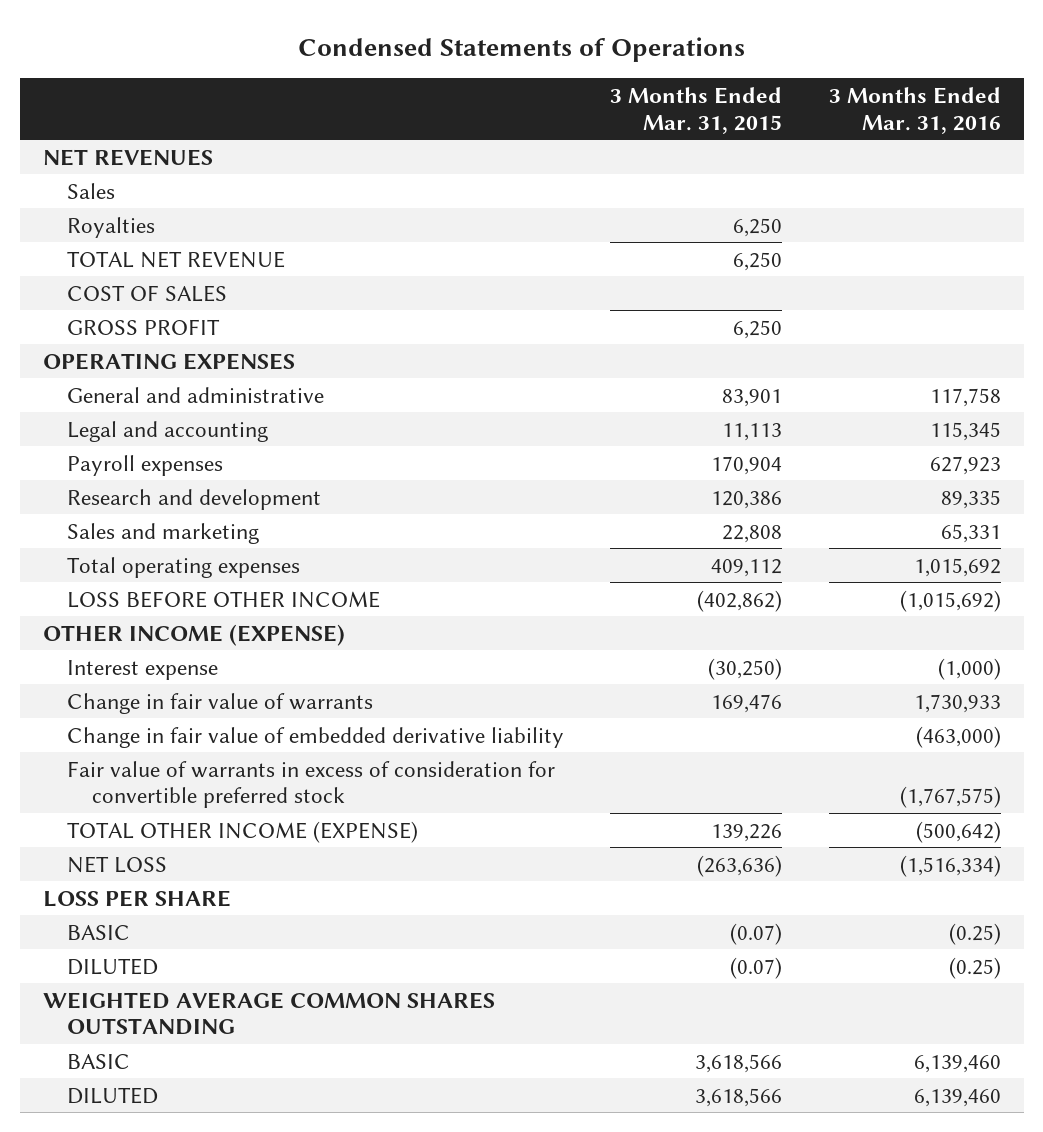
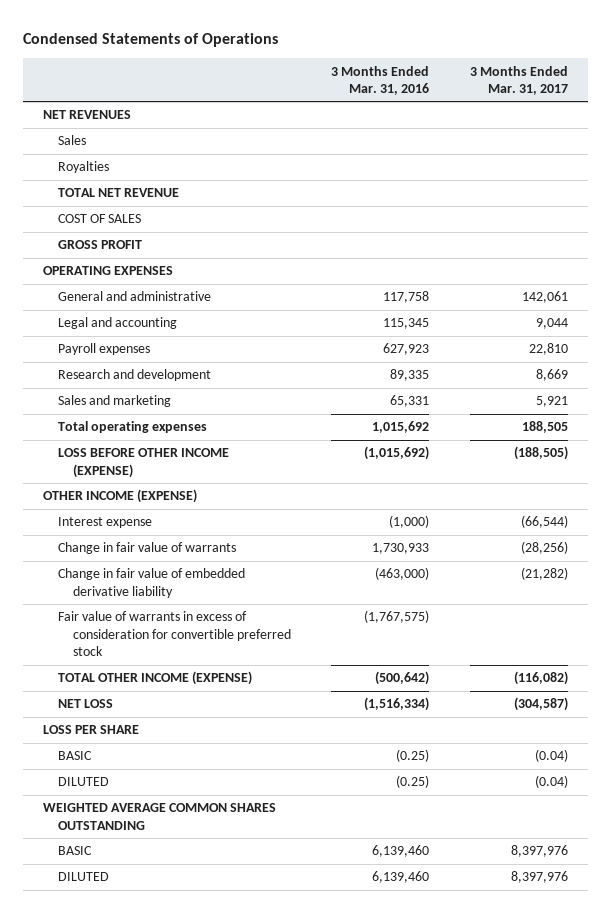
[610,87,783,134] 3 Months Ended Mar. 31, 2015 -> none
none -> [469,65,568,96] 3 Months Ended Mar. 31, 2017
[67,590,381,608] LOSS BEFORE OTHER INCOME -> [57,448,229,478] LOSS BEFORE OTHER INCOME (EXPENSE)

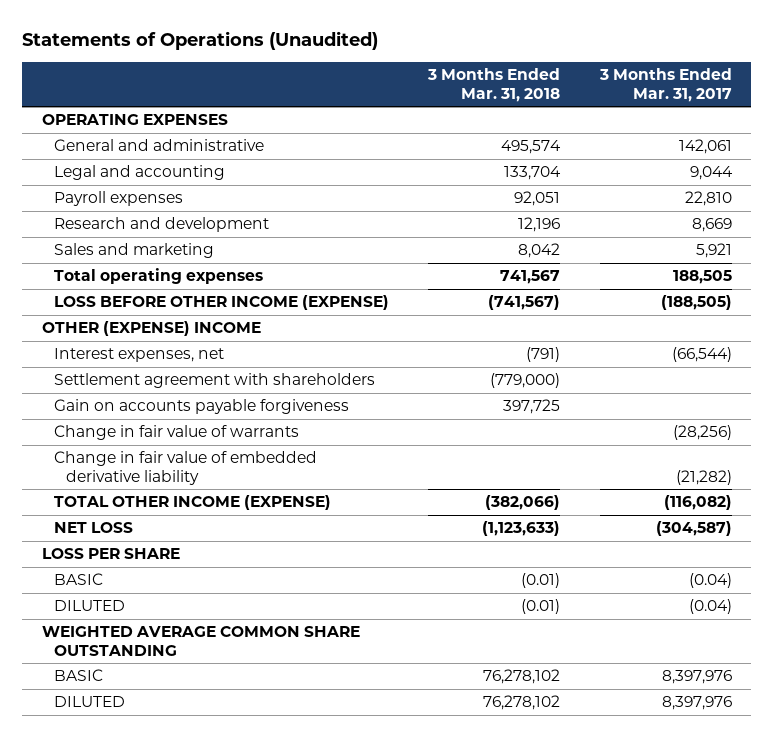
[22,33,278,48] Condensed Statements of Operations -> [22,31,379,51] Statements of Operations (Unaudited)
[331,65,430,96] 3 Months Ended Mar. 31, 2016 -> none
none -> [427,68,561,102] 3 Months Ended Mar. 31, 2018
[42,110,131,120] NET REVENUES -> none
[57,135,86,146] Sales -> none
[57,161,109,174] Royalties -> none
[57,188,179,198] TOTAL NET REVENUE -> none
[57,214,141,224] COST OF SALES -> none
[57,240,142,250] GROSS PROFIT -> none
[42,489,197,504] OTHER INCOME (EXPENSE) -> [41,321,261,337] OTHER (EXPENSE) INCOME
[57,517,152,529] Interest expense -> [54,348,225,363] Interest expenses, net
none -> [54,373,376,389] Settlement agreement with shareholders
none -> [54,399,350,415] Gain on accounts payable forgiveness
[57,611,291,657] Fair value of warrants in excess of consideration for convertible preferred stock -> none
[42,803,276,830] WEIGHTED AVERAGE COMMON SHARES OUTSTANDING -> [41,626,360,656] WEIGHTED AVERAGE COMMON SHARE OUTSTANDING

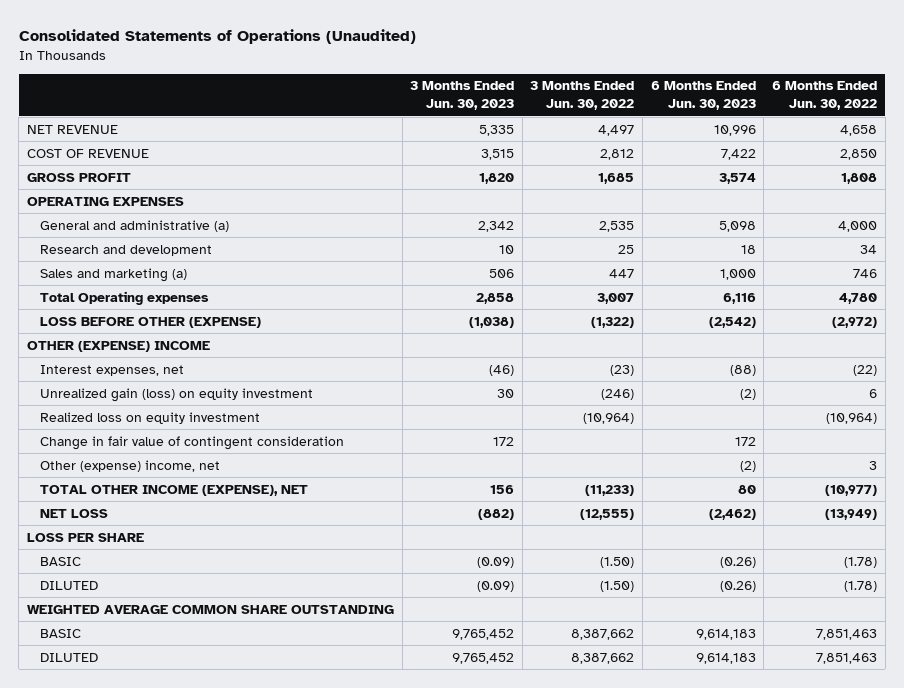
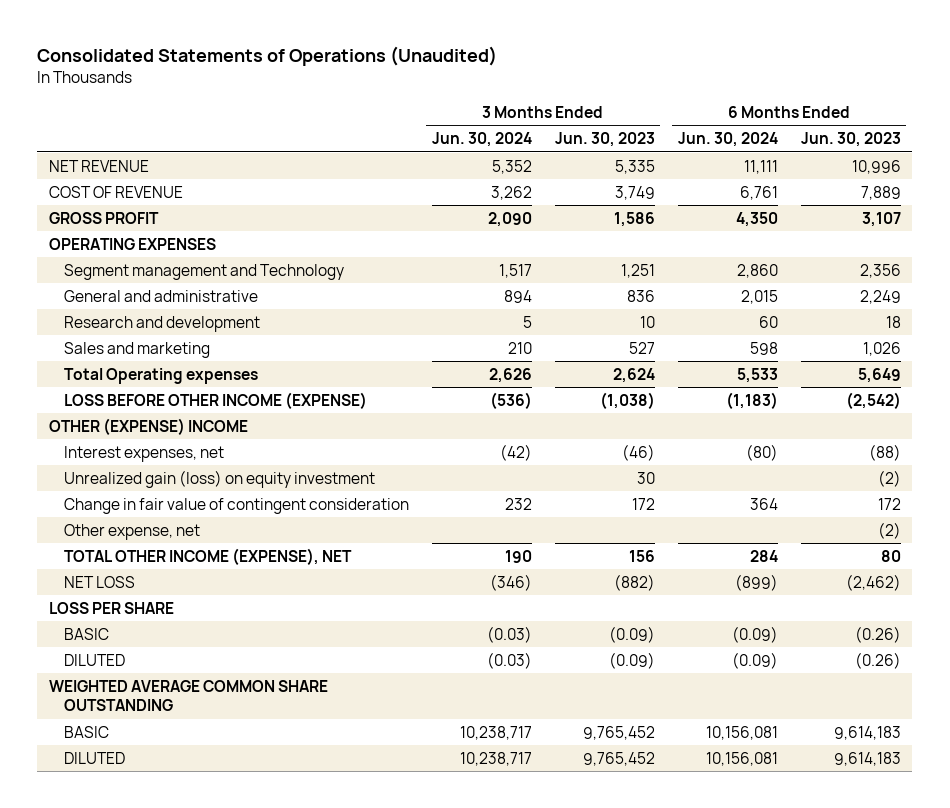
[530,81,635,111] 3 Months Ended Jun. 30, 2022 -> none
[772,81,878,111] 6 Months Ended Jun. 30, 2022 -> none
none -> [431,132,532,148] Jun. 30, 2024
none -> [677,132,778,148] Jun. 30, 2024
[481,148,515,160] 3,515 -> [614,185,655,200] 3,749
[720,148,756,160] 7,422 -> [860,185,901,200] 7,889
[479,172,515,184] 1,820 -> [613,211,655,227] 1,586
[718,172,756,184] 3,574 -> [861,211,901,227] 3,107
none -> [63,263,344,280] Segment management and Technology
[39,219,229,232] General and administrative (a) -> [63,289,258,302] General and administrative
[478,220,515,232] 2,342 -> [626,289,655,302] 836
[718,220,756,232] 5,098 -> [859,289,901,304] 2,249
[39,267,187,282] Sales and marketing (a) -> [63,341,210,358] Sales and marketing
[489,268,515,278] 506 -> [628,341,655,354] 527
[719,268,756,280] 1,000 -> [862,341,901,356] 1,026
[476,292,515,304] 2,858 -> [612,367,655,383] 2,624
[722,292,756,304] 6,116 -> [857,367,901,383] 5,649
[39,316,261,328] LOSS BEFORE OTHER (EXPENSE) -> [63,391,367,409] LOSS BEFORE OTHER INCOME (EXPENSE)
[39,411,260,424] Realized loss on equity investment -> none
[39,459,220,472] Other (expense) income, net -> [63,523,200,540] Other expense, net

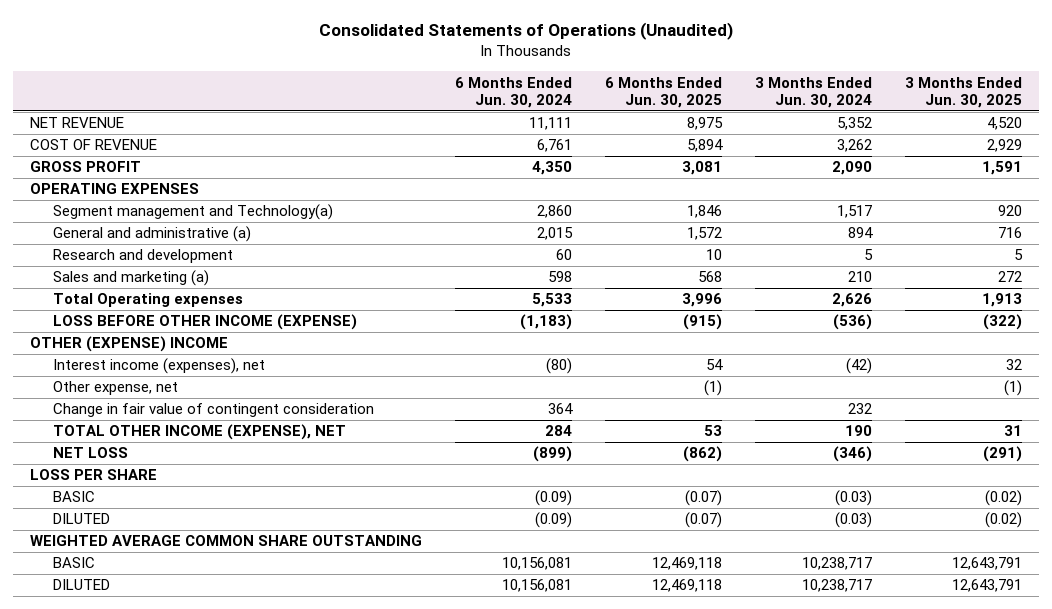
[554,132,655,148] Jun. 30, 2023 -> none
[800,132,901,148] Jun. 30, 2023 -> none
none -> [604,76,722,109] 6 Months Ended Jun. 30, 2025
none -> [905,76,1023,109] 3 Months Ended Jun. 30, 2025
[63,263,344,280] Segment management and Technology -> [53,204,334,221] Segment management and Technology(a)
[63,289,258,302] General and administrative -> [53,226,252,243] General and administrative (a)
[63,341,210,358] Sales and marketing -> [53,270,210,287] Sales and marketing (a)
[63,469,375,488] Unrealized gain (loss) on equity investment -> none
[63,445,224,462] Interest expenses, net -> [53,358,266,375] Interest income (expenses), net
[63,497,409,514] Change in fair value of contingent consideration -> [53,403,375,418] Change in fair value of contingent consideration

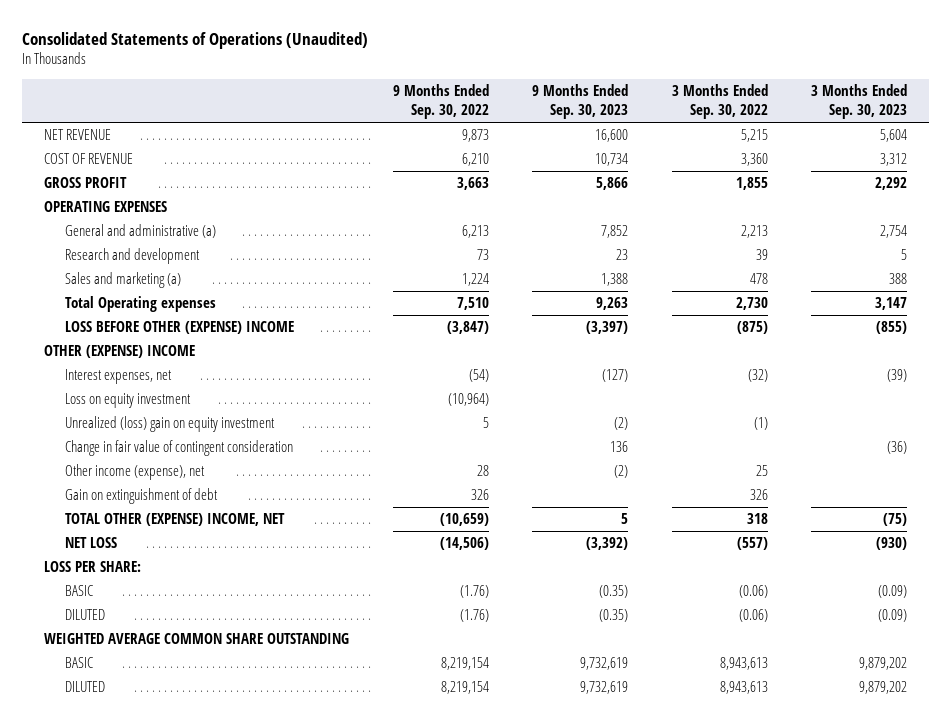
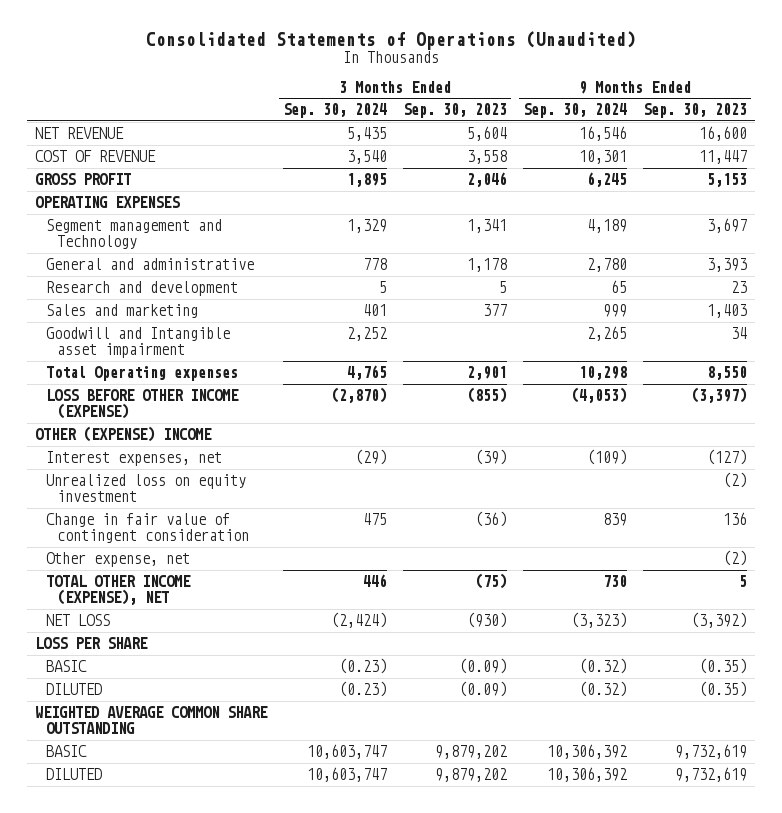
[392,84,489,120] 9 Months Ended Sep. 30, 2022 -> none
[671,84,768,120] 3 Months Ended Sep. 30, 2022 -> none
none -> [283,103,388,119] Sep. 30, 2024
none -> [522,103,627,119] Sep. 30, 2024
[595,153,629,167] 10,734 -> [698,150,747,165] 11,447
[880,153,908,167] 3,312 -> [467,150,508,165] 3,558
[596,177,629,191] 5,866 -> [706,173,747,188] 5,153
[875,177,908,191] 2,292 -> [467,172,508,188] 2,046
none -> [46,219,223,250] Segment management and Technology
[65,224,217,239] General and administrative (a) -> [46,258,255,271] General and administrative
[601,225,629,239] 7,852 -> [706,258,747,273] 3,393
[880,225,908,239] 2,754 -> [467,258,508,273] 1,178
[65,272,182,289] Sales and marketing (a) -> [46,304,199,319] Sales and marketing
[601,273,629,287] 1,388 -> [706,304,747,319] 1,403
[889,273,908,285] 388 -> [483,304,508,317] 377
none -> [46,327,231,359] Goodwill and Intangible asset impairment
[596,297,629,311] 9,263 -> [706,366,747,381] 8,550
[875,297,908,311] 3,147 -> [467,366,508,381] 2,901
[65,321,295,335] LOSS BEFORE OTHER (EXPENSE) INCOME -> [46,389,240,420] LOSS BEFORE OTHER INCOME (EXPENSE)
[65,393,192,409] Loss on equity investment -> none
[65,416,276,433] Unrealized (loss) gain on equity investment -> [46,474,247,503] Unrealized loss on equity investment
[65,488,219,505] Gain on extinguishment of debt -> none
[65,464,206,481] Other income (expense), net -> [46,552,191,568] Other expense, net
[65,513,286,527] TOTAL OTHER (EXPENSE) INCOME, NET -> [46,575,192,606] TOTAL OTHER INCOME (EXPENSE), NET
[43,561,141,573] LOSS PER SHARE: -> [35,637,149,650] LOSS PER SHARE

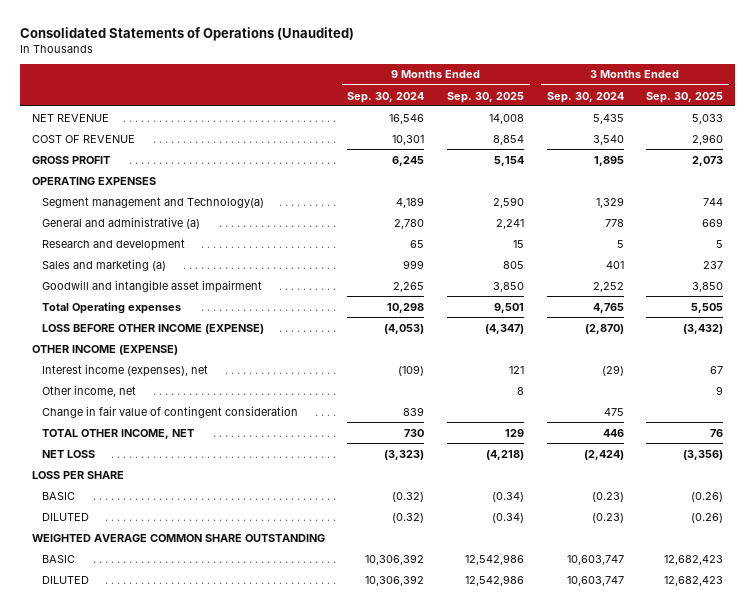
[403,103,508,119] Sep. 30, 2023 -> none
[642,103,747,119] Sep. 30, 2023 -> none
none -> [447,91,525,103] Sep. 30, 2025
none -> [646,91,724,103] Sep. 30, 2025
[46,219,223,250] Segment management and Technology -> [42,196,265,208] Segment management and Technology(a)
[46,258,255,271] General and administrative -> [42,216,201,229] General and administrative (a)
[46,304,199,319] Sales and marketing -> [42,258,167,271] Sales and marketing (a)
[46,327,231,359] Goodwill and Intangible asset impairment -> [42,279,263,293] Goodwill and intangible asset impairment
[46,474,247,503] Unrealized loss on equity investment -> none
[35,426,213,443] OTHER (EXPENSE) INCOME -> [31,344,178,355] OTHER INCOME (EXPENSE)
[46,451,223,467] Interest expenses, net -> [42,363,209,377] Interest income (expenses), net
none -> [42,384,137,397] Other income, net
[46,552,191,568] Other expense, net -> none
[46,575,192,606] TOTAL OTHER INCOME (EXPENSE), NET -> [42,428,195,439] TOTAL OTHER INCOME, NET

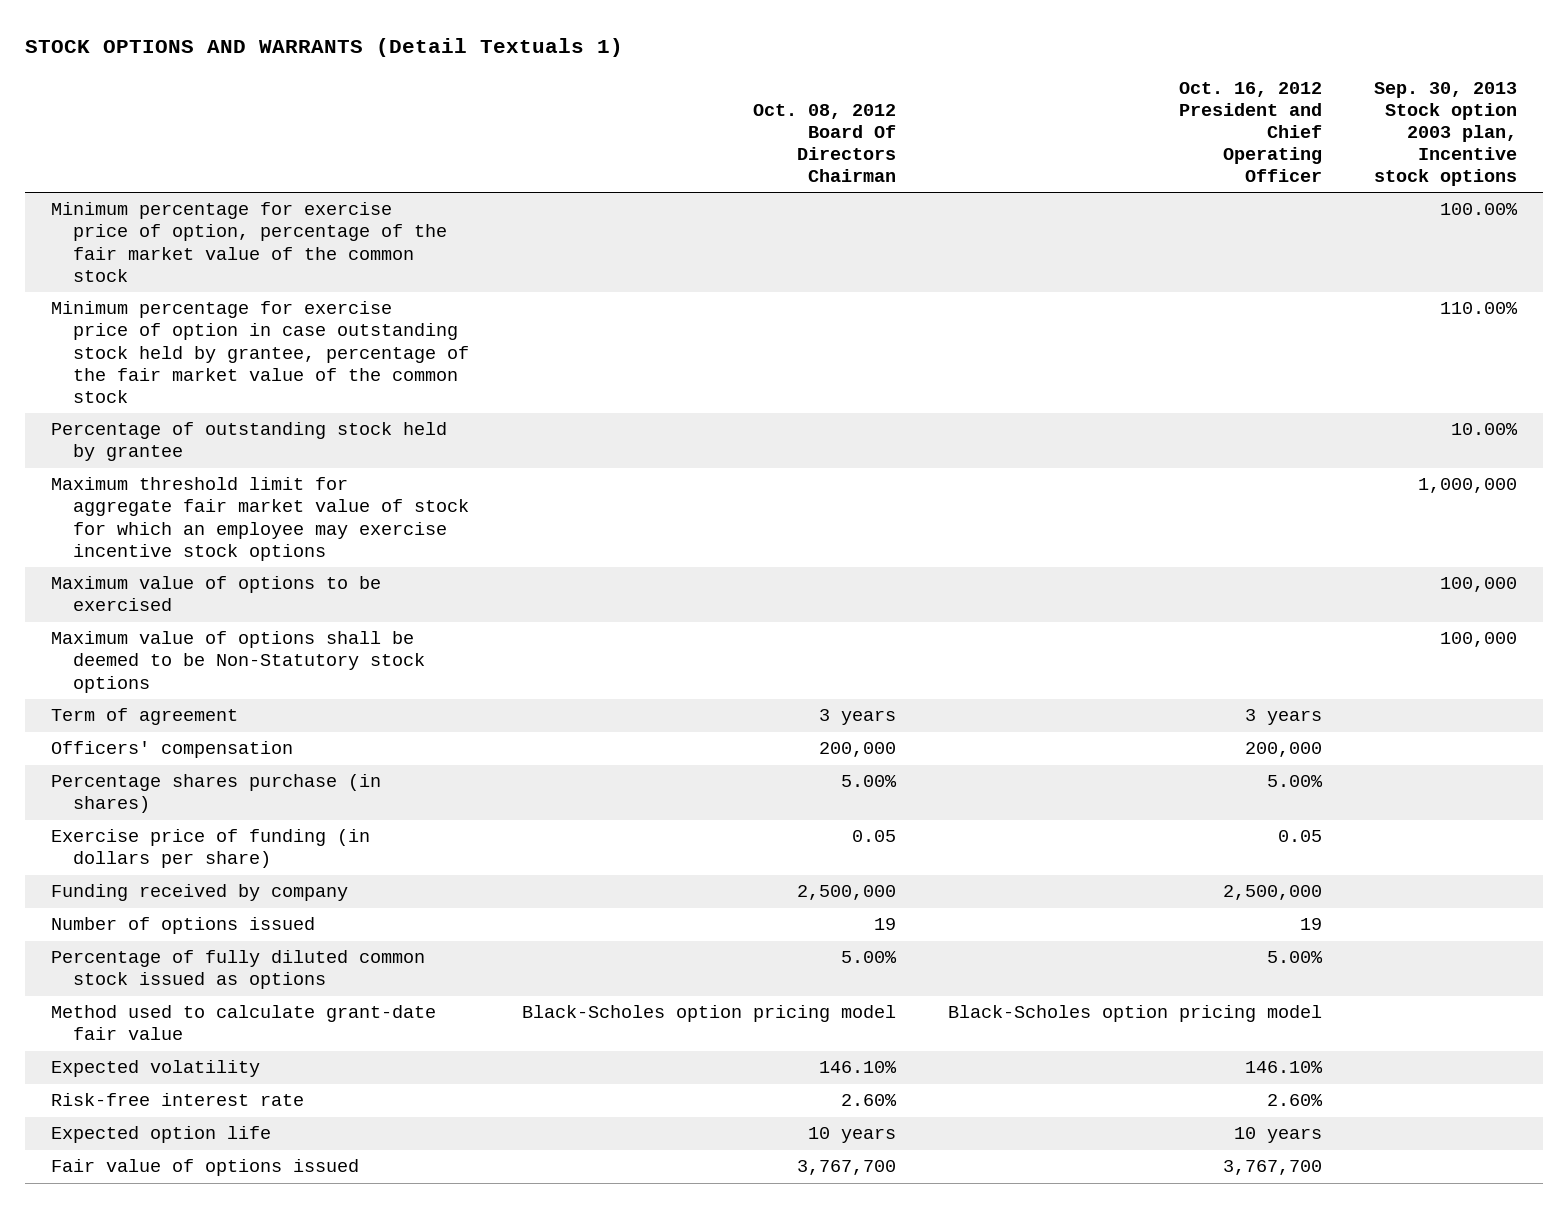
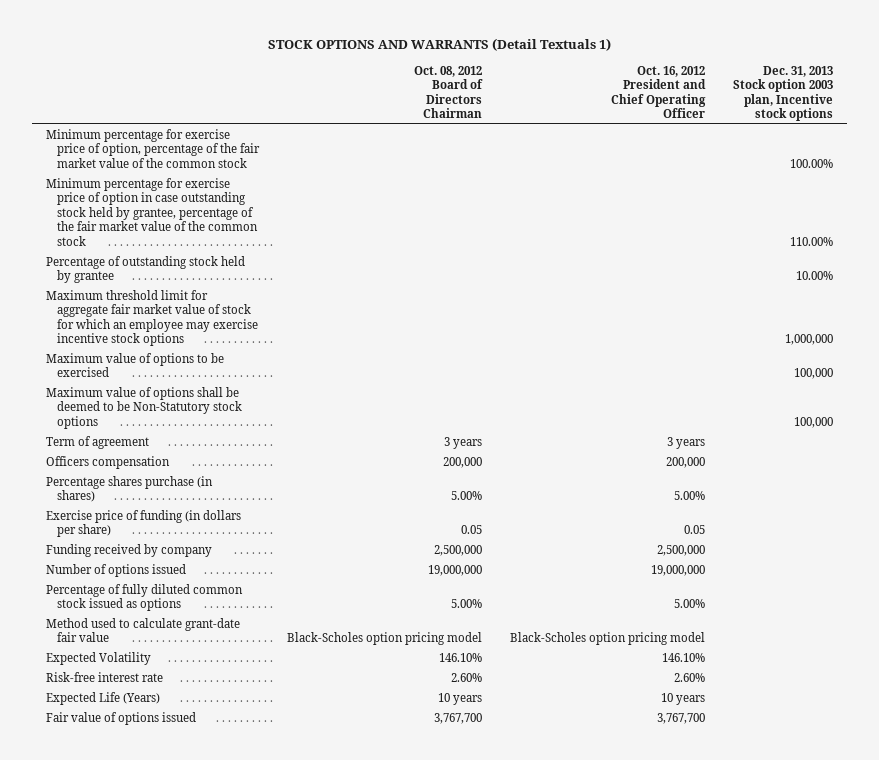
[752,103,896,183] Oct. 08, 2012 Board Of Directors Chairman -> none
[1373,81,1517,187] Sep. 30, 2013 Stock option 2003 plan, Incentive stock options -> none
none -> [414,65,484,119] Oct. 08, 2012 Board of Directors Chairman
none -> [733,65,834,122] Dec. 31, 2013 Stock option 2003 plan, Incentive stock options
[50,741,293,759] Officers' compensation -> [45,456,170,470] Officers compensation
[1299,918,1322,931] 19 -> [651,565,706,577] 19,000,000
[50,1060,260,1078] Expected volatility -> [45,652,151,666] Expected Volatility
[50,1126,271,1144] Expected option life -> [45,692,160,706] Expected Life (Years)

